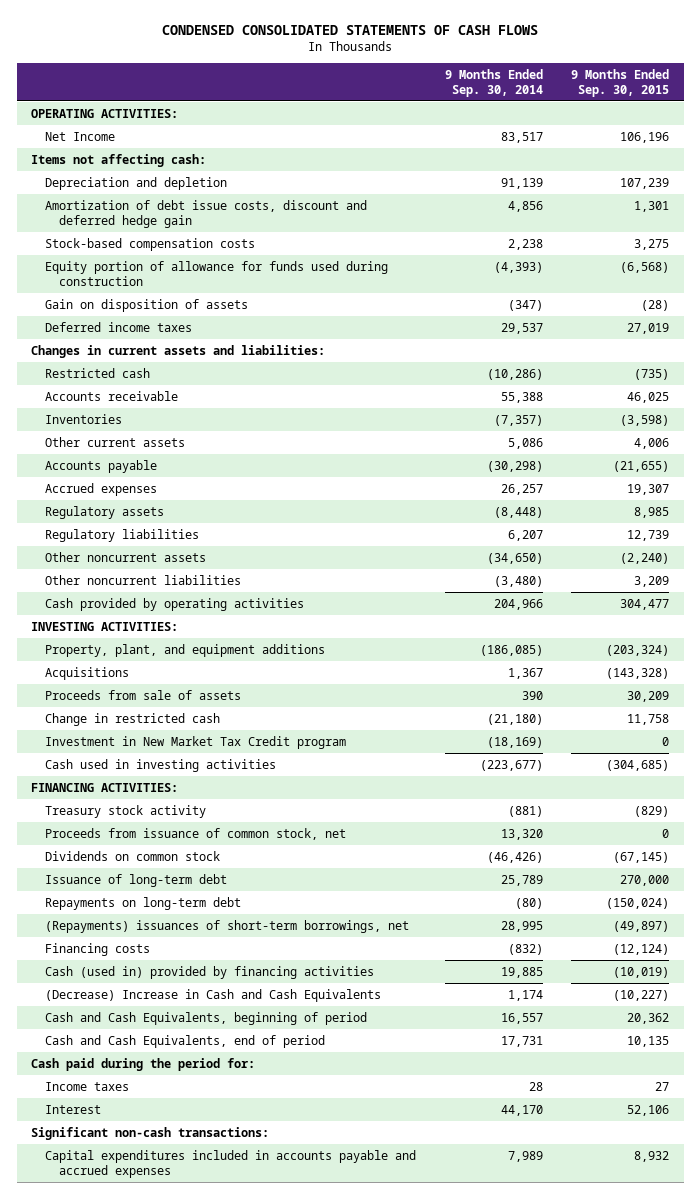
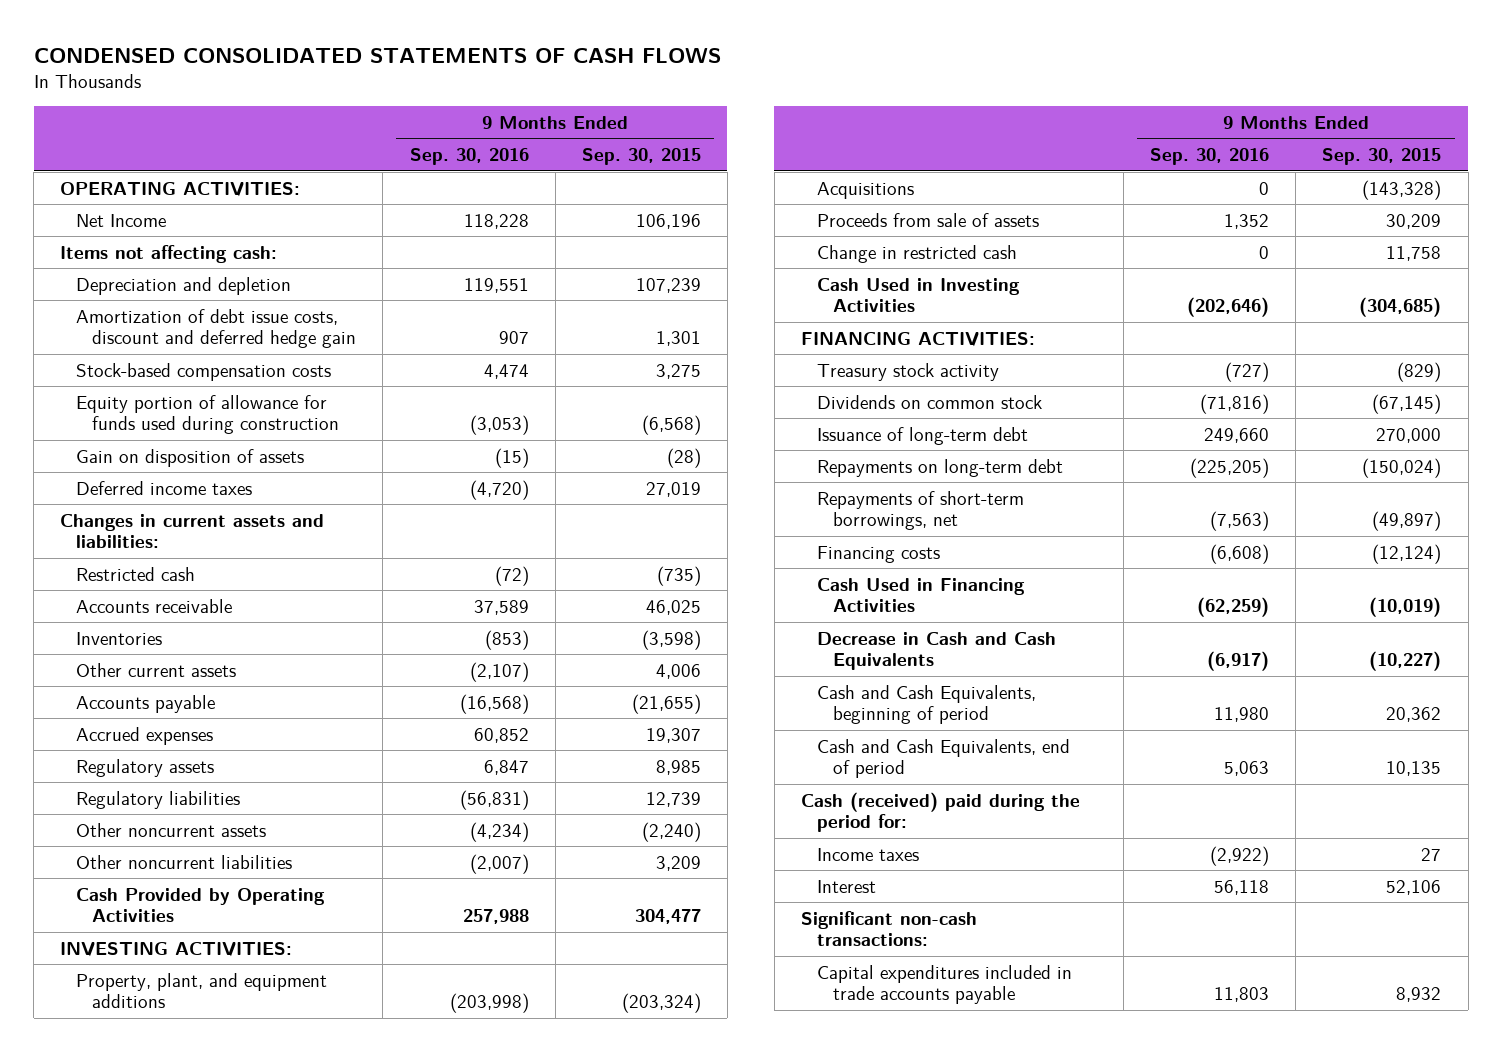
[444,68,543,97] 9 Months Ended Sep. 30, 2014 -> none
none -> [409,148,529,166] Sep. 30, 2016
[44,597,304,611] Cash provided by operating activities -> [76,887,326,923] Cash Provided by Operating Activities
[44,735,346,749] Investment in New Market Tax Credit program -> none
[44,758,276,772] Cash used in investing activities -> [816,277,1020,313] Cash Used in Investing Activities
[44,827,346,840] Proceeds from issuance of common stock, net -> none
[44,919,409,933] (Repayments) issuances of short-term borrowings, net -> [816,490,1024,531] Repayments of short-term borrowings, net
[44,965,374,979] Cash (used in) provided by financing activities -> [816,577,1025,613] Cash Used in Financing Activities
[44,988,381,1002] (Decrease) Increase in Cash and Cash Equivalents -> [816,631,1056,671] Decrease in Cash and Cash Equivalents
[31,1057,256,1071] Cash paid during the period for: -> [800,791,1080,833] Cash (received) paid during the period for:
[44,1149,416,1178] Capital expenditures included in accounts payable and accrued expenses -> [816,964,1072,1005] Capital expenditures included in trade accounts payable

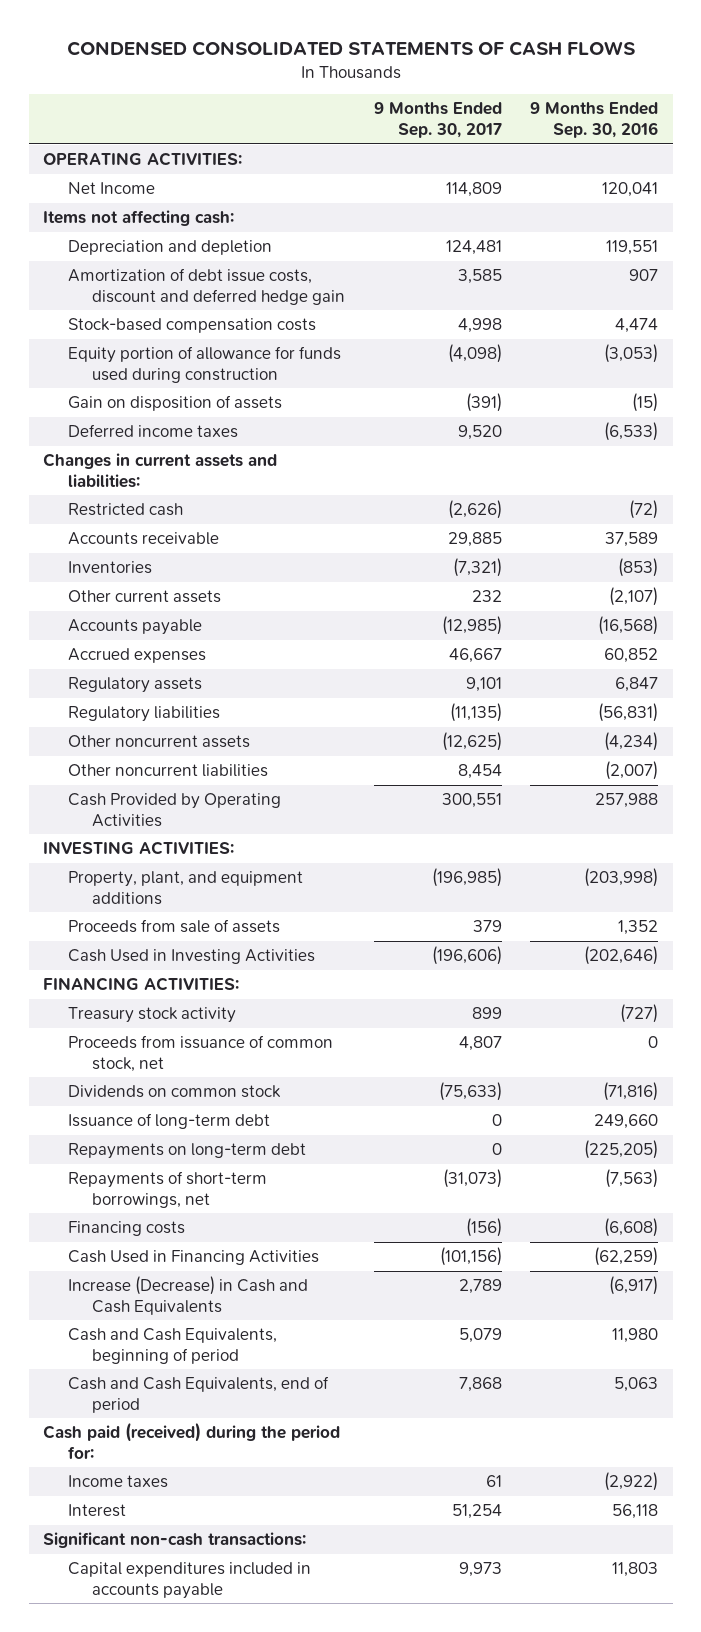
[581,148,701,166] Sep. 30, 2015 -> none
none -> [373,102,502,139] 9 Months Ended Sep. 30, 2017
[463,213,529,229] 118,228 -> [602,182,659,198] 120,041
[469,479,529,500] (4,720) -> [604,422,659,442] (6,533)
[816,181,914,199] Acquisitions -> none
[816,244,1017,263] Change in restricted cash -> none
none -> [67,1035,333,1072] Proceeds from issuance of common stock, net
[816,631,1056,671] Decrease in Cash and Cash Equivalents -> [67,1276,308,1315] Increase (Decrease) in Cash and Cash Equivalents
[800,791,1080,833] Cash (received) paid during the period for: -> [42,1422,340,1459] Cash paid (received) during the period for:
[816,964,1072,1005] Capital expenditures included in trade accounts payable -> [67,1562,311,1599] Capital expenditures included in accounts payable

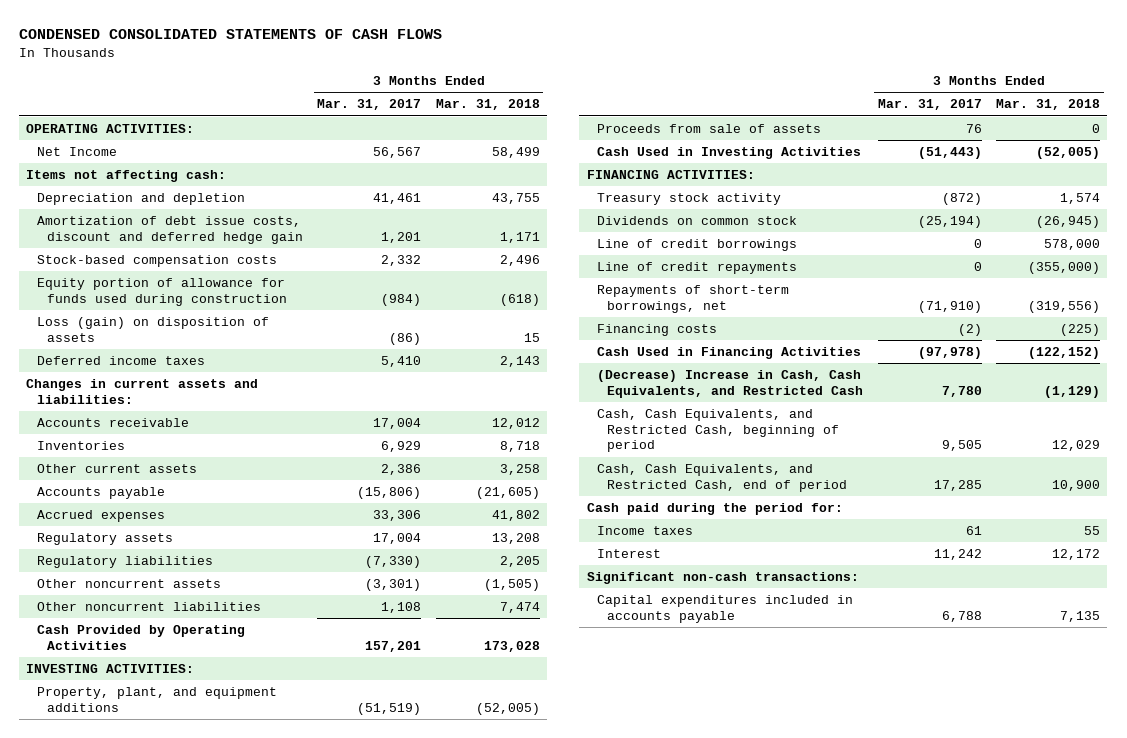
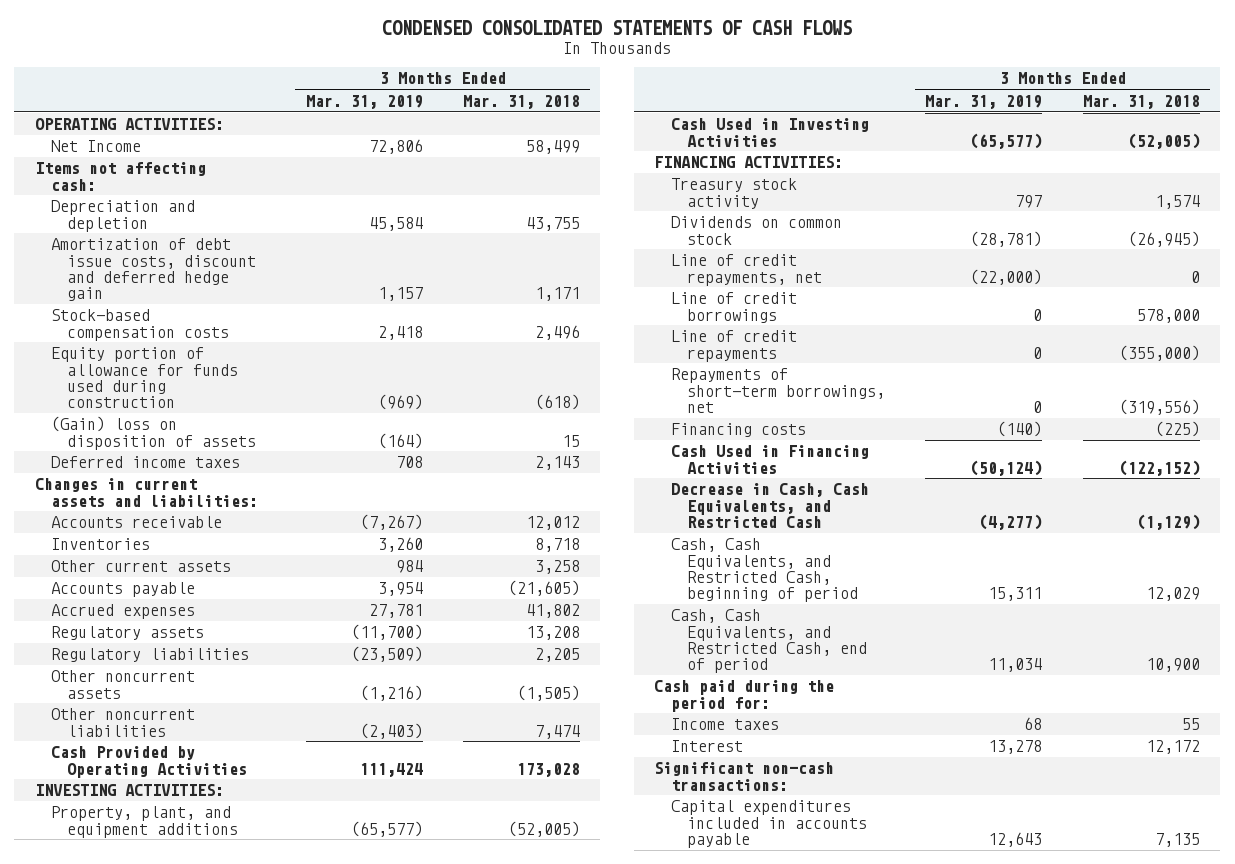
[317,99,422,111] Mar. 31, 2017 -> none
none -> [305,94,423,109] Mar. 31, 2019
[36,316,269,342] Loss (gain) on disposition of assets -> [50,416,256,450] (Gain) loss on disposition of assets
[596,123,821,133] Proceeds from sale of assets -> none
none -> [670,254,822,286] Line of credit repayments, net
[596,369,864,398] (Decrease) Increase in Cash, Cash Equivalents, and Restricted Cash -> [670,483,869,528] Decrease in Cash, Cash Equivalents, and Restricted Cash

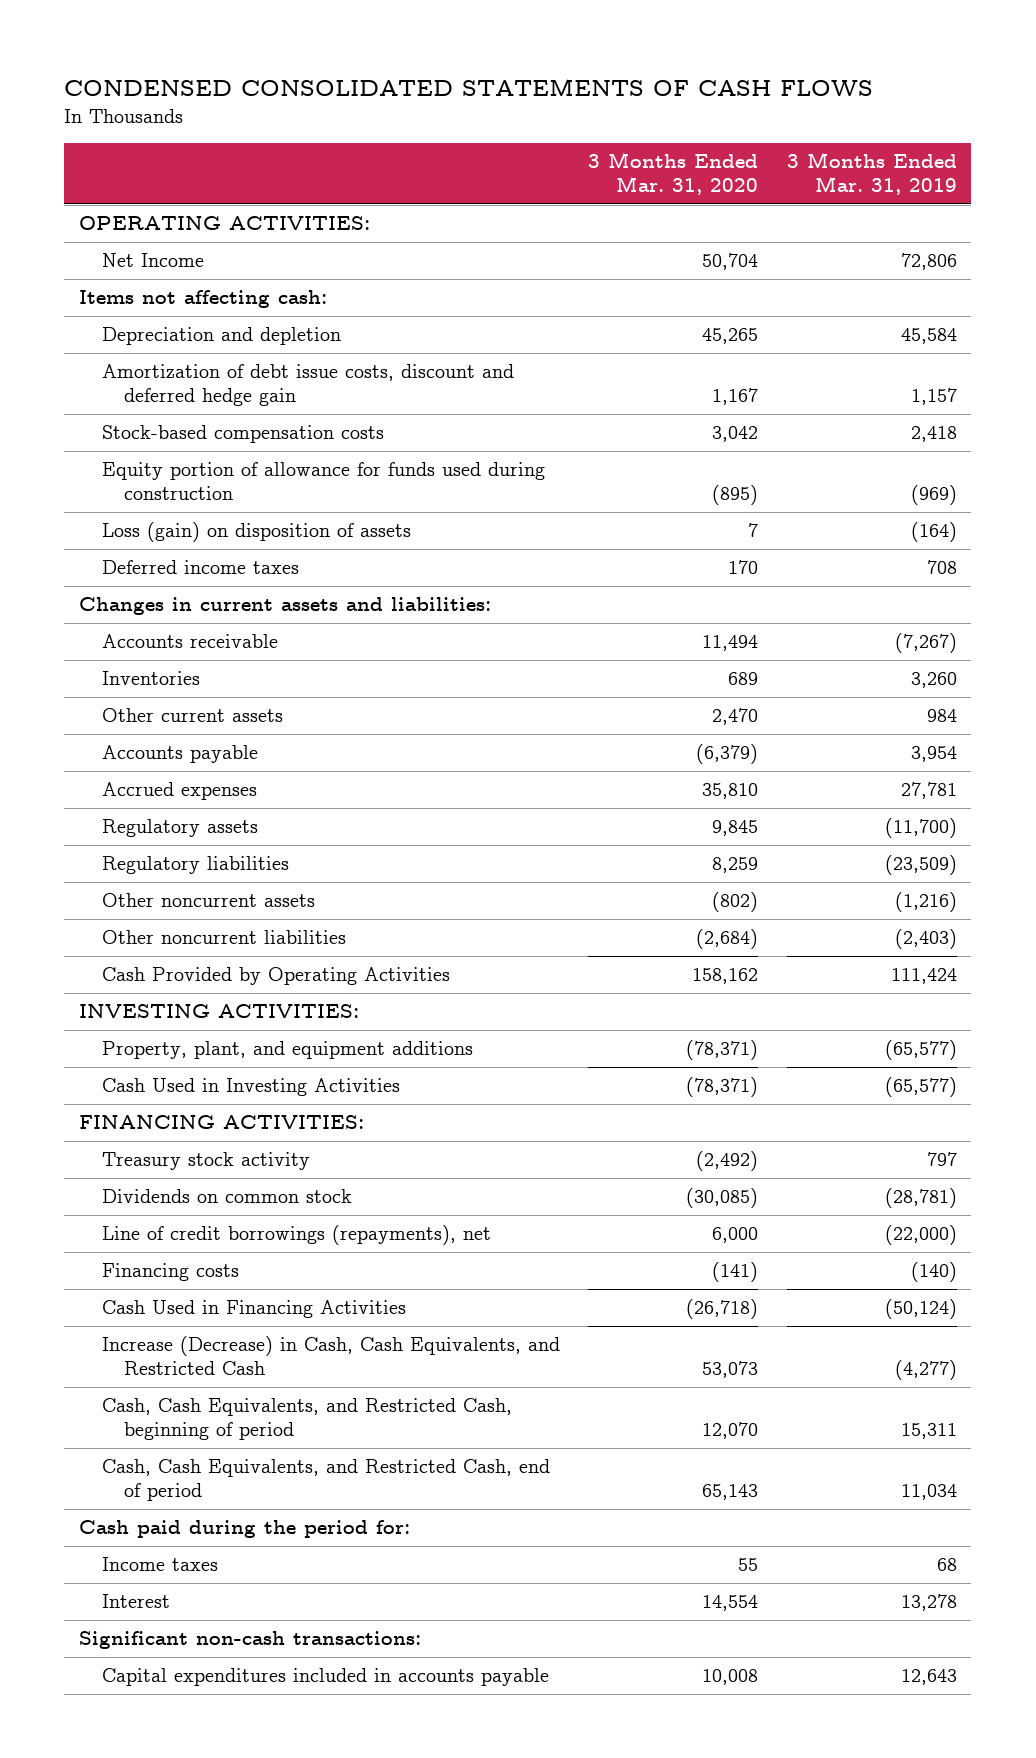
[463,94,581,109] Mar. 31, 2018 -> none
none -> [588,152,759,196] 3 Months Ended Mar. 31, 2020
[50,416,256,450] (Gain) loss on disposition of assets -> [101,522,411,543] Loss (gain) on disposition of assets
[670,292,797,323] Line of credit borrowings -> none
[670,330,797,362] Line of credit repayments -> none
[670,368,885,413] Repayments of short-term borrowings, net -> none
[670,254,822,286] Line of credit repayments, net -> [101,1225,491,1246] Line of credit borrowings (repayments), net
[670,483,869,528] Decrease in Cash, Cash Equivalents, and Restricted Cash -> [101,1336,560,1376] Increase (Decrease) in Cash, Cash Equivalents, and Restricted Cash

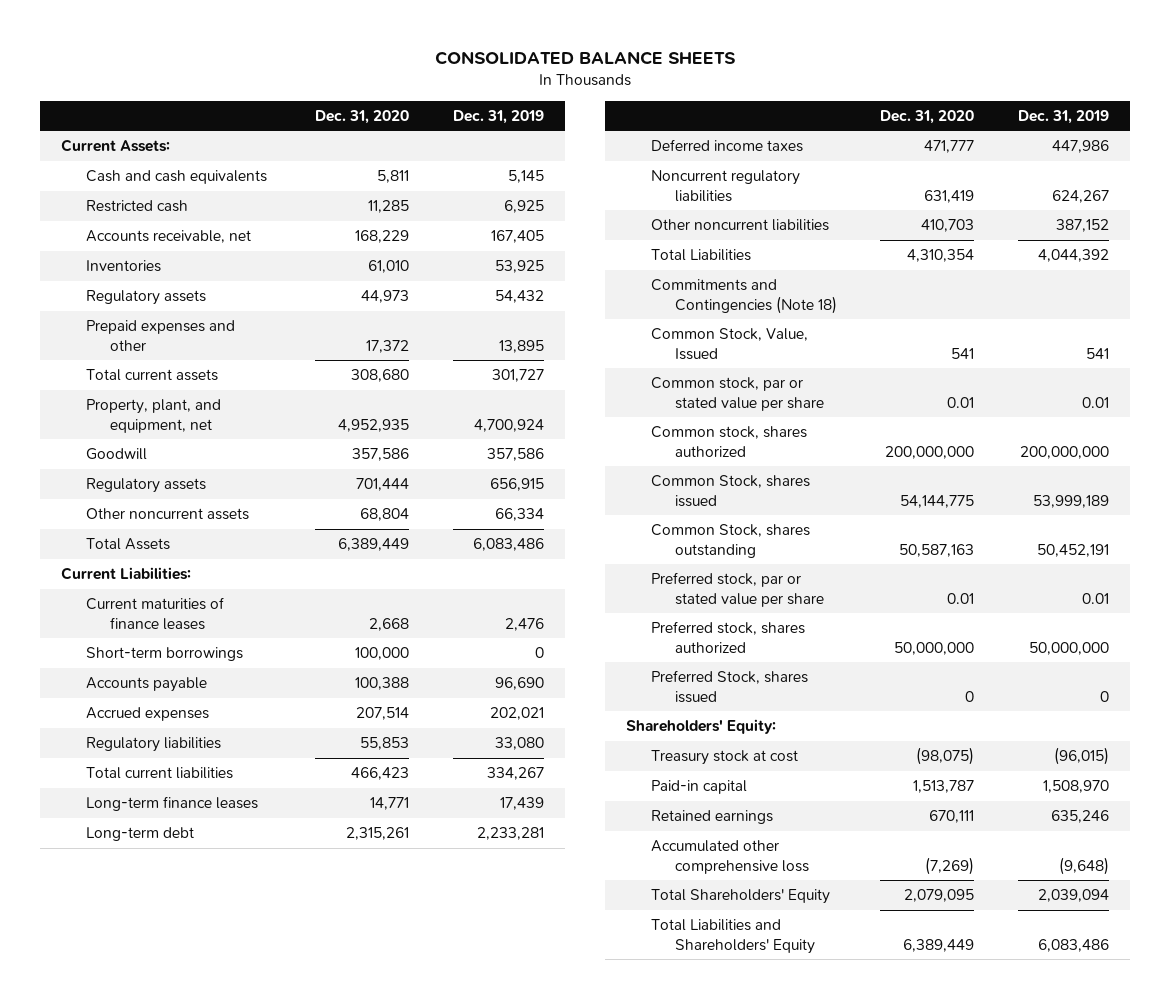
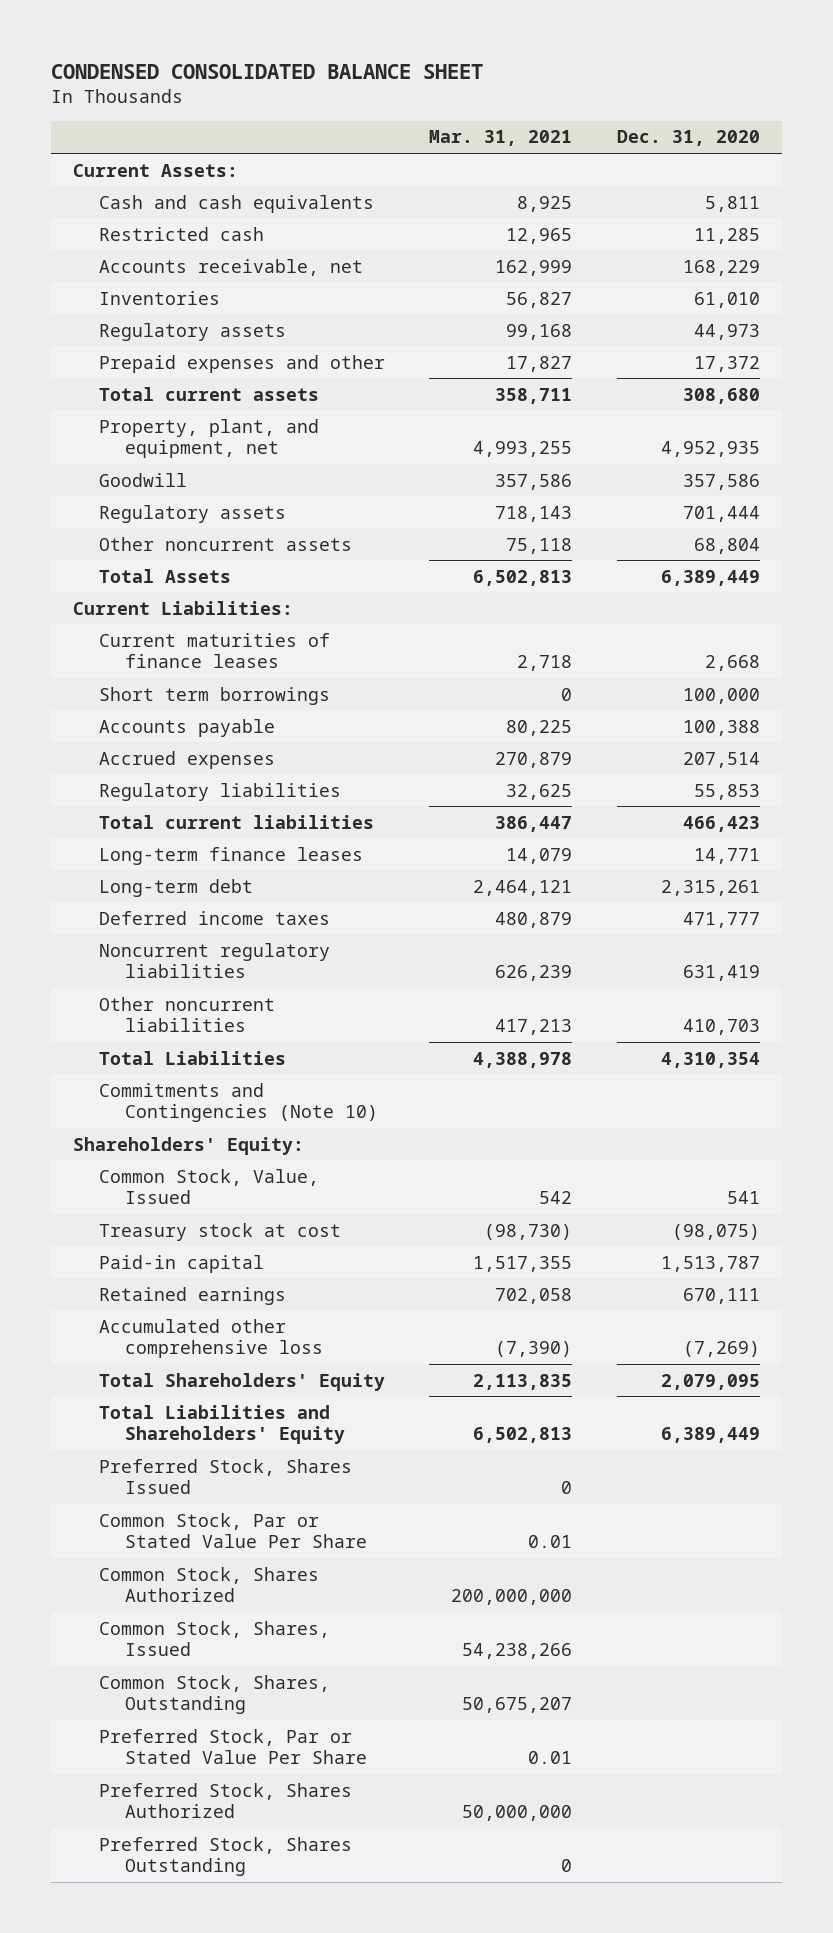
[435,50,737,65] CONSOLIDATED BALANCE SHEETS -> [50,63,483,79] CONDENSED CONSOLIDATED BALANCE SHEET
[452,109,544,124] Dec. 31, 2019 -> none
none -> [429,130,573,147] Mar. 31, 2021
[85,647,243,662] Short-term borrowings -> [98,686,330,705] Short term borrowings
[650,377,825,411] Common stock, par or stated value per share -> none
[650,426,807,457] Common stock, shares authorized -> none
[650,475,810,507] Common Stock, shares issued -> none
[650,524,810,558] Common Stock, shares outstanding -> none
[650,572,825,607] Preferred stock, par or stated value per share -> none
[650,621,805,653] Preferred stock, shares authorized -> none
[650,670,808,703] Preferred Stock, shares issued -> none
[650,279,838,314] Commitments and Contingencies (Note 18) -> [98,1082,378,1123] Commitments and Contingencies (Note 10)
[650,328,808,360] Common Stock, Value, Issued -> [98,1168,319,1205] Common Stock, Value, Issued
none -> [98,1458,352,1495] Preferred Stock, Shares Issued
none -> [98,1512,367,1549] Common Stock, Par or Stated Value Per Share
none -> [98,1566,319,1603] Common Stock, Shares Authorized
none -> [98,1620,330,1657] Common Stock, Shares, Issued
none -> [98,1674,330,1715] Common Stock, Shares, Outstanding
none -> [98,1728,367,1765] Preferred Stock, Par or Stated Value Per Share
none -> [98,1782,352,1819] Preferred Stock, Shares Authorized
none -> [98,1836,352,1877] Preferred Stock, Shares Outstanding

